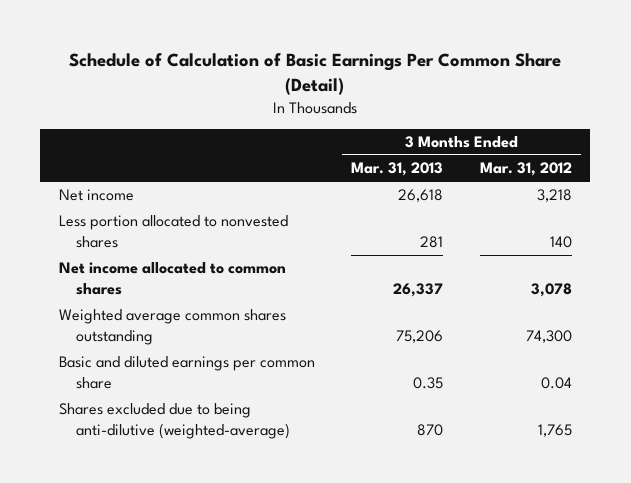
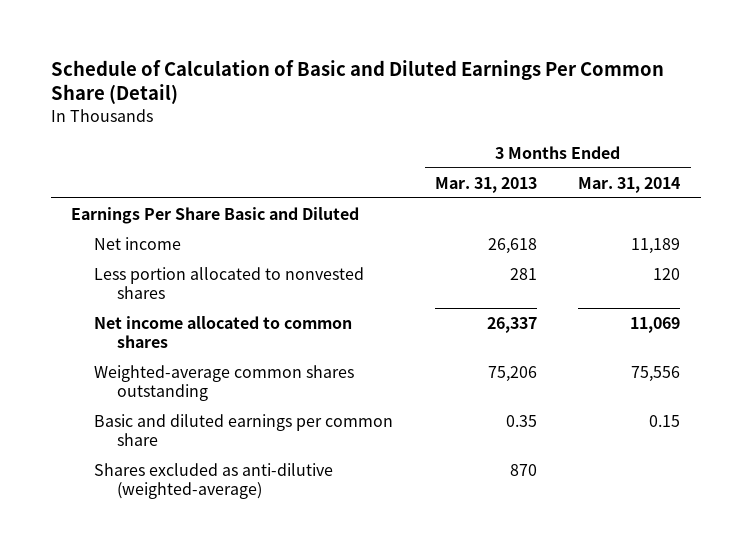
[69,52,562,95] Schedule of Calculation of Basic Earnings Per Common Share (Detail) -> [50,59,664,105] Schedule of Calculation of Basic and Diluted Earnings Per Common Share (Detail)
[480,162,573,177] Mar. 31, 2012 -> none
none -> [578,176,681,193] Mar. 31, 2014
none -> [71,206,360,224] Earnings Per Share Basic and Diluted
[58,309,286,345] Weighted average common shares outstanding -> [94,364,355,401] Weighted-average common shares outstanding
[58,403,291,439] Shares excluded due to being anti-dilutive (weighted-average) -> [94,462,334,499] Shares excluded as anti-dilutive (weighted-average)

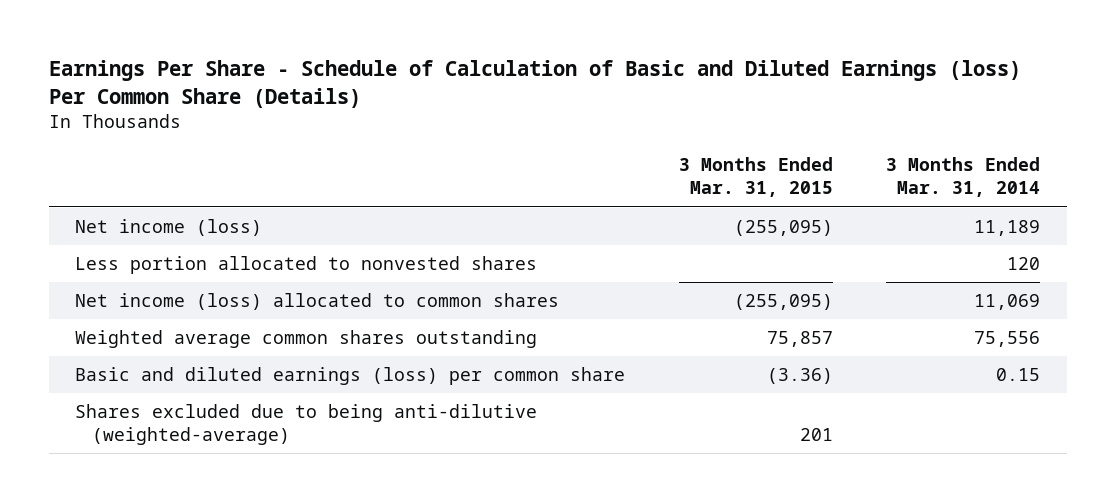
[50,59,664,105] Schedule of Calculation of Basic and Diluted Earnings Per Common Share (Detail) -> [48,60,1021,109] Earnings Per Share - Schedule of Calculation of Basic and Diluted Earnings (loss) Per Common Share (Details)
[434,176,537,193] Mar. 31, 2013 -> none
none -> [678,157,833,198] 3 Months Ended Mar. 31, 2015
[71,206,360,224] Earnings Per Share Basic and Diluted -> none
[94,236,182,250] Net income -> [75,219,263,237] Net income (loss)
[94,315,353,348] Net income allocated to common shares -> [75,293,560,311] Net income (loss) allocated to common shares
[94,364,355,401] Weighted-average common shares outstanding -> [75,330,538,349] Weighted average common shares outstanding
[94,413,394,446] Basic and diluted earnings per common share -> [75,367,626,386] Basic and diluted earnings (loss) per common share
[94,462,334,499] Shares excluded as anti-dilutive (weighted-average) -> [75,404,538,446] Shares excluded due to being anti-dilutive (weighted-average)

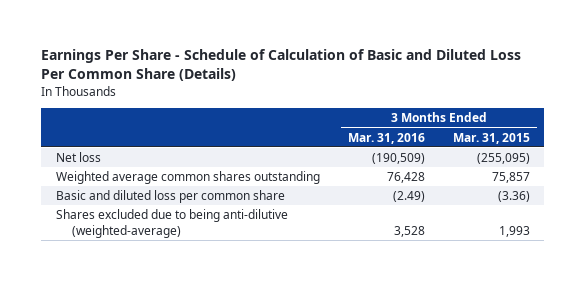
[48,60,1021,109] Earnings Per Share - Schedule of Calculation of Basic and Diluted Earnings (loss) Per Common Share (Details) -> [41,49,522,82] Earnings Per Share - Schedule of Calculation of Basic and Diluted Loss Per Common Share (Details)
[886,157,1041,198] 3 Months Ended Mar. 31, 2014 -> none
none -> [347,132,425,144] Mar. 31, 2016
[75,256,538,275] Less portion allocated to nonvested shares -> none
[75,293,560,311] Net income (loss) allocated to common shares -> none
[75,219,263,237] Net income (loss) -> [55,152,101,163] Net loss
[75,367,626,386] Basic and diluted earnings (loss) per common share -> [55,190,285,204] Basic and diluted loss per common share
[799,428,833,442] 201 -> [498,225,530,237] 1,993

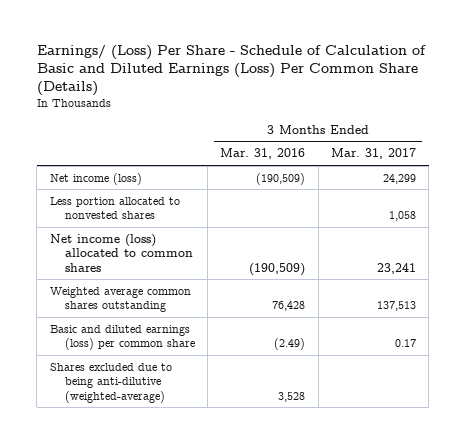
[41,49,522,82] Earnings Per Share - Schedule of Calculation of Basic and Diluted Loss Per Common Share (Details) -> [36,44,426,97] Earnings/ (Loss) Per Share - Schedule of Calculation of Basic and Diluted Earnings (Loss) Per Common Share (Details)
[452,132,530,144] Mar. 31, 2015 -> none
none -> [331,148,417,160] Mar. 31, 2017
[55,152,101,163] Net loss -> [49,172,142,185] Net income (loss)
none -> [49,196,180,220] Less portion allocated to nonvested shares
none -> [49,233,193,272] Net income (loss) allocated to common shares
[55,190,285,204] Basic and diluted loss per common share -> [49,324,195,351] Basic and diluted earnings (loss) per common share

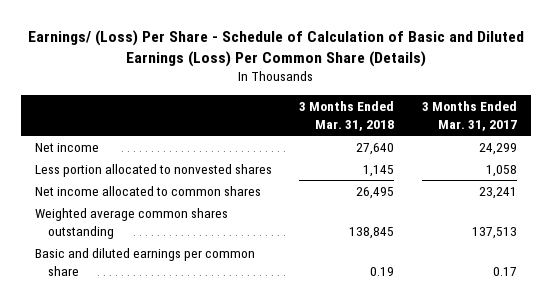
[220,148,306,160] Mar. 31, 2016 -> none
none -> [299,101,395,131] 3 Months Ended Mar. 31, 2018
[49,172,142,185] Net income (loss) -> [34,143,99,153] Net income
[49,233,193,272] Net income (loss) allocated to common shares -> [34,186,261,197] Net income allocated to common shares
[49,362,172,403] Shares excluded due to being anti-dilutive (weighted-average) -> none
[49,324,195,351] Basic and diluted earnings (loss) per common share -> [34,248,255,276] Basic and diluted earnings per common share

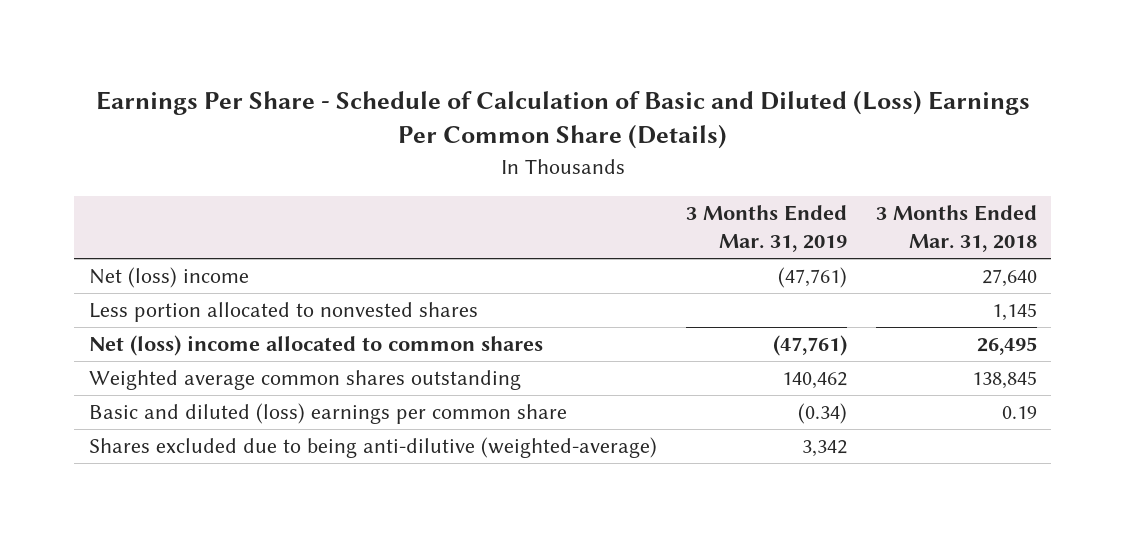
[27,30,524,68] Earnings/ (Loss) Per Share - Schedule of Calculation of Basic and Diluted Earnings (Loss) Per Common Share (Details) -> [95,89,1030,150] Earnings Per Share - Schedule of Calculation of Basic and Diluted (Loss) Earnings Per Common Share (Details)
[421,101,517,131] 3 Months Ended Mar. 31, 2017 -> none
none -> [685,204,847,253] 3 Months Ended Mar. 31, 2019
[34,143,99,153] Net income -> [88,267,249,289] Net (loss) income
[34,186,261,197] Net income allocated to common shares -> [88,335,543,357] Net (loss) income allocated to common shares
[34,248,255,276] Basic and diluted earnings per common share -> [88,403,567,425] Basic and diluted (loss) earnings per common share
none -> [88,437,657,459] Shares excluded due to being anti-dilutive (weighted-average)

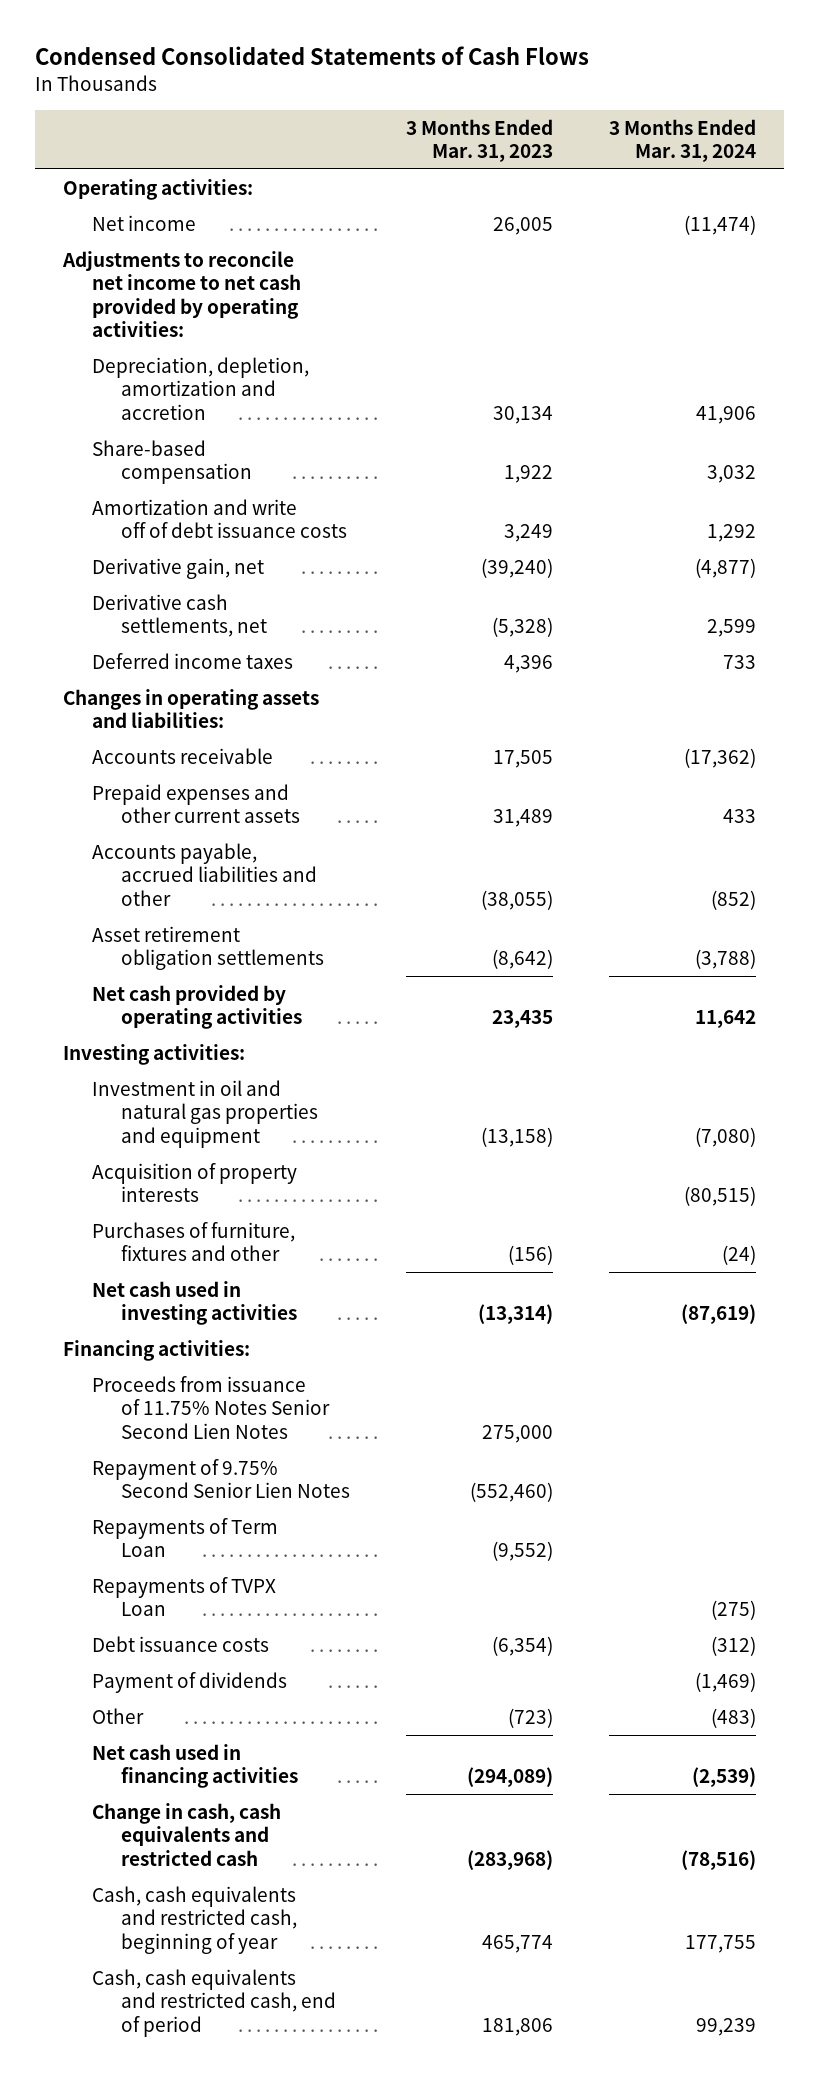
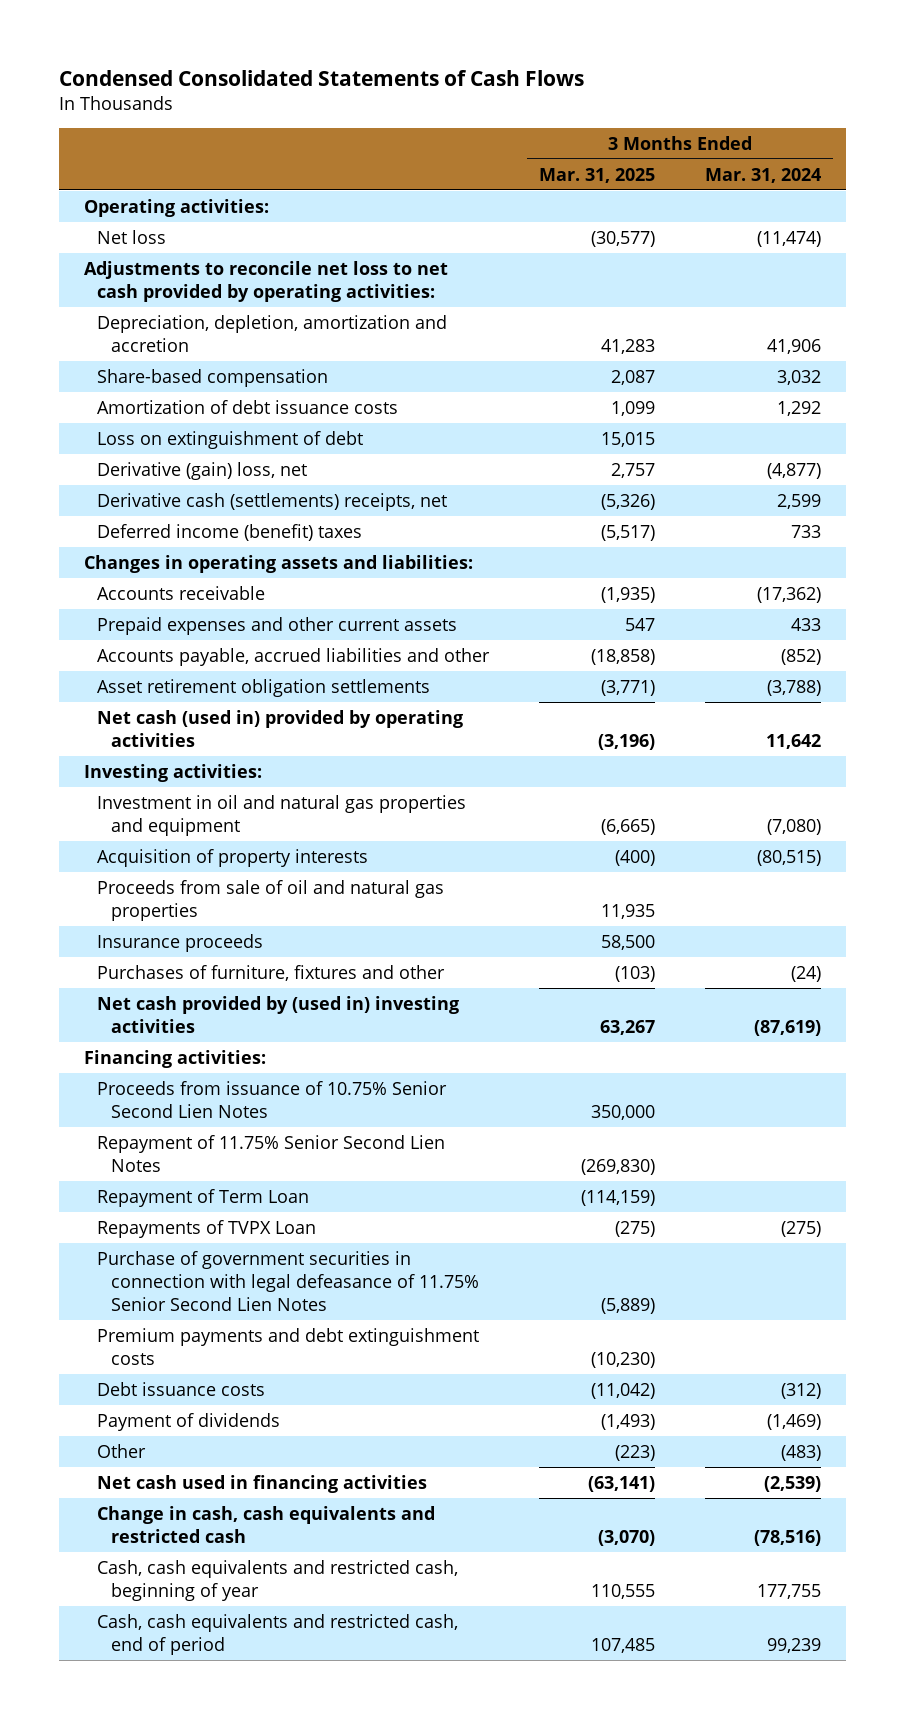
[405,118,553,162] 3 Months Ended Mar. 31, 2023 -> none
none -> [539,167,656,183] Mar. 31, 2025
[91,214,196,231] Net income -> [97,229,167,244] Net loss
[62,250,301,337] Adjustments to reconcile net income to net cash provided by operating activities: -> [83,260,448,302] Adjustments to reconcile net loss to net cash provided by operating activities:
[91,498,347,539] Amortization and write off of debt issuance costs -> [97,399,399,414] Amortization of debt issuance costs
none -> [97,430,364,449] Loss on extinguishment of debt
[91,557,264,579] Derivative gain, net -> [97,461,308,480] Derivative (gain) loss, net
[91,593,267,638] Derivative cash settlements, net -> [97,492,448,511] Derivative cash (settlements) receipts, net
[91,652,293,669] Deferred income taxes -> [97,523,363,541] Deferred income (benefit) taxes
[91,984,302,1030] Net cash provided by operating activities -> [97,709,464,747] Net cash (used in) provided by operating activities
none -> [97,879,445,921] Proceeds from sale of oil and natural gas properties
none -> [97,933,264,952] Insurance proceeds
[91,1280,297,1326] Net cash used in investing activities -> [97,995,460,1033] Net cash provided by (used in) investing activities
[91,1375,330,1439] Proceeds from issuance of 11.75% Notes Senior Second Lien Notes -> [97,1080,448,1118] Proceeds from issuance of 10.75% Senior Second Lien Notes
[91,1458,350,1499] Repayment of 9.75% Second Senior Lien Notes -> [97,1134,446,1172] Repayment of 11.75% Senior Second Lien Notes
[91,1517,278,1558] Repayments of Term Loan -> [97,1188,310,1207] Repayment of Term Loan
none -> [97,1250,479,1311] Purchase of government securities in connection with legal defeasance of 11.75% Senior Second Lien Notes
none -> [97,1327,480,1365] Premium payments and debt extinguishment costs

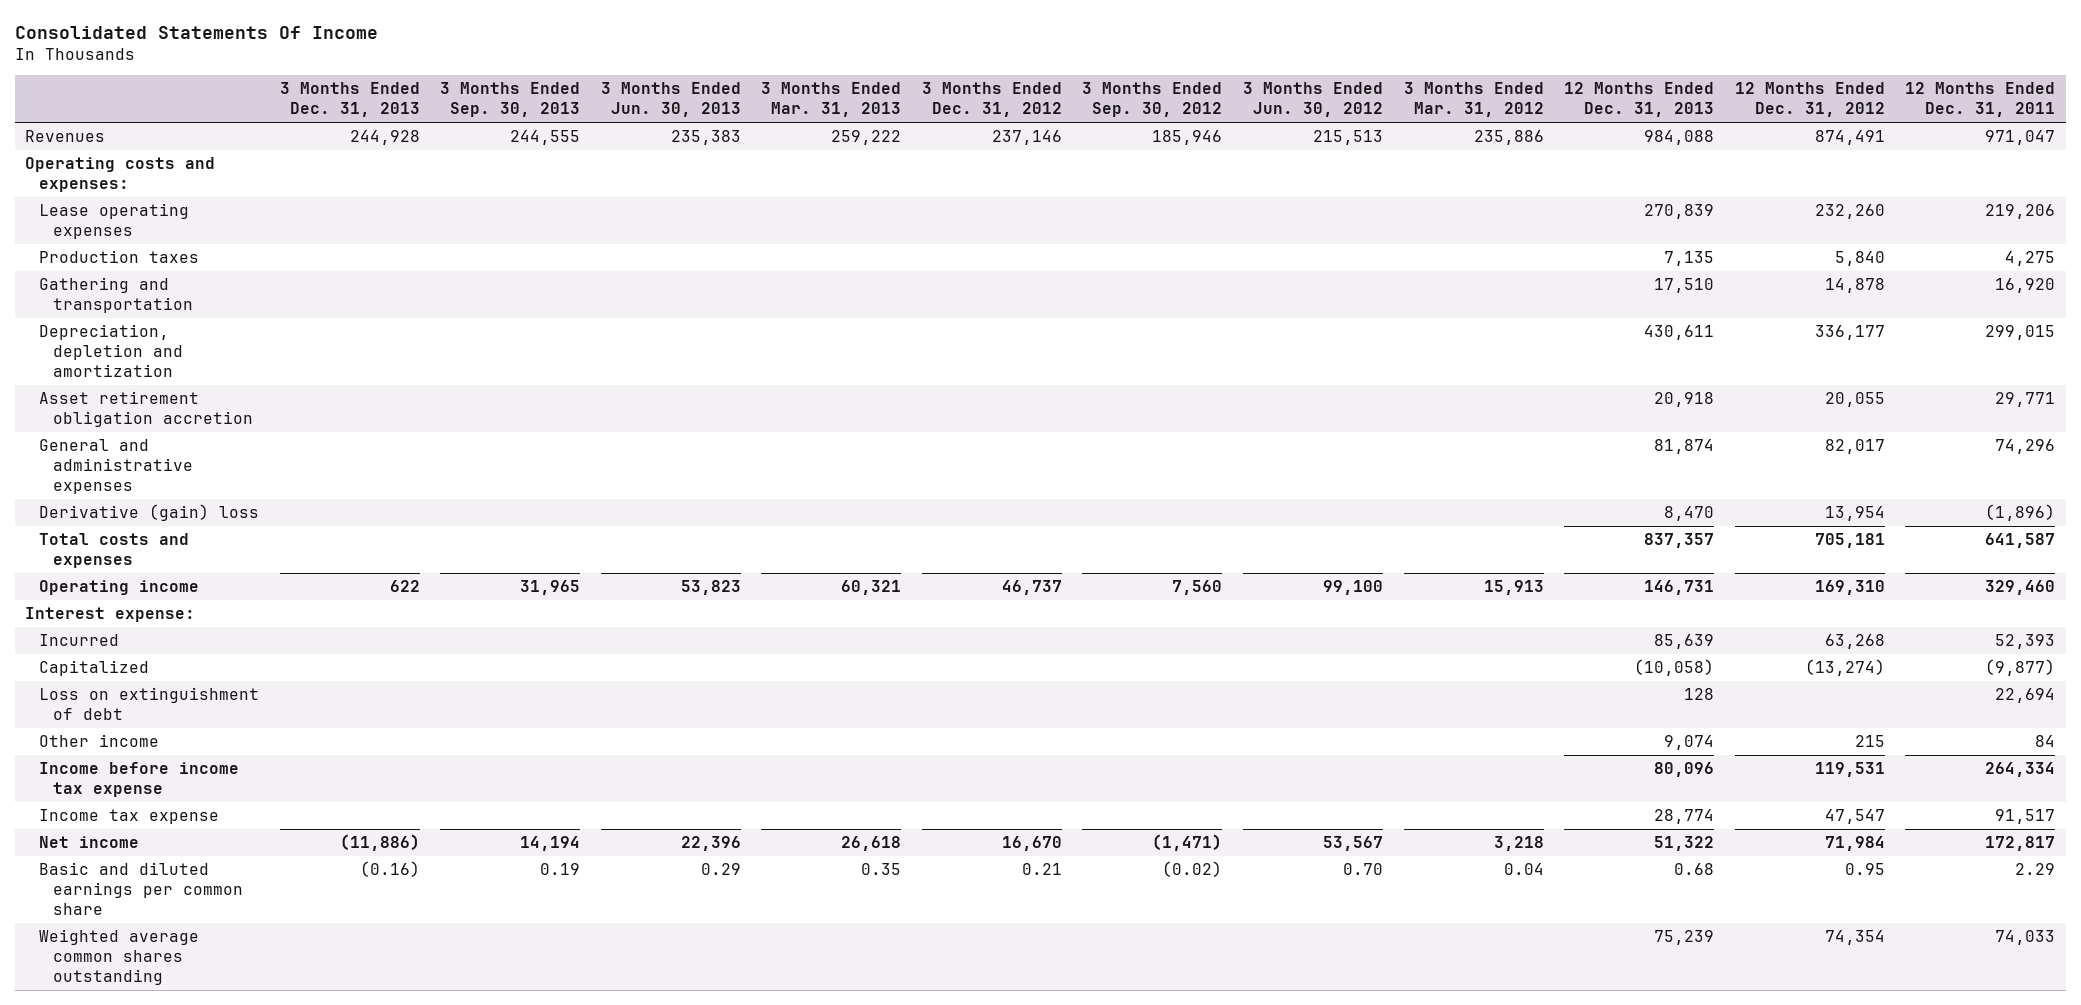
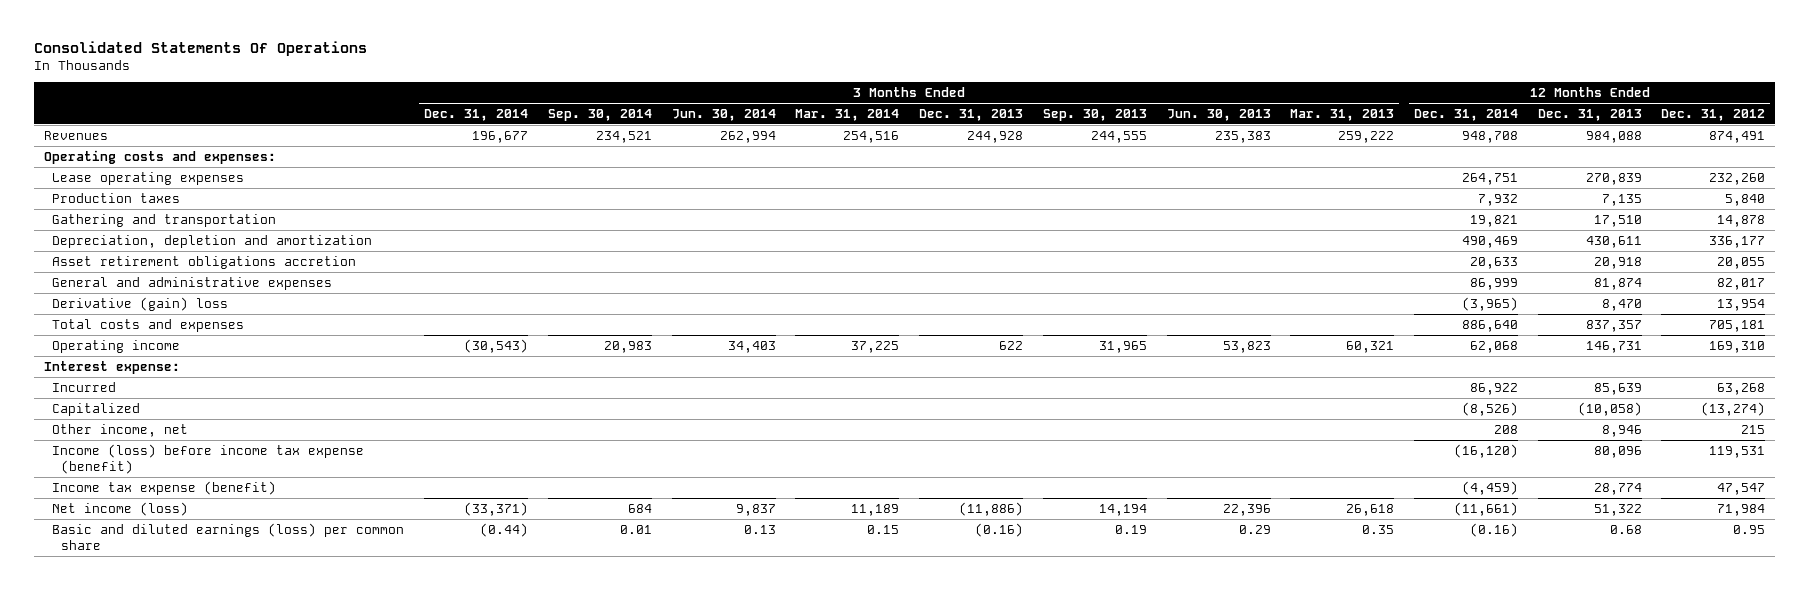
[15,25,379,39] Consolidated Statements Of Income -> [33,41,367,57] Consolidated Statements Of Operations
[921,82,1062,118] 3 Months Ended Dec. 31, 2012 -> none
[1082,82,1223,118] 3 Months Ended Sep. 30, 2012 -> none
[1242,82,1383,118] 3 Months Ended Jun. 30, 2012 -> none
[1403,82,1544,118] 3 Months Ended Mar. 31, 2012 -> none
[1905,82,2056,118] 12 Months Ended Dec. 31, 2011 -> none
none -> [424,108,529,121] Dec. 31, 2014
none -> [547,108,652,121] Sep. 30, 2014
none -> [671,108,776,121] Jun. 30, 2014
none -> [795,108,900,121] Mar. 31, 2014
none -> [1414,108,1519,121] Dec. 31, 2014
[38,391,253,428] Asset retirement obligation accretion -> [52,255,357,269] Asset retirement obligations accretion
[38,687,259,721] Loss on extinguishment of debt -> none
[38,929,199,986] Weighted average common shares outstanding -> none
[38,734,159,748] Other income -> [52,423,189,437] Other income, net
[1664,735,1715,751] 9,074 -> [1601,424,1642,437] 8,946
[38,762,239,798] Income before income tax expense -> [52,443,365,474] Income (loss) before income tax expense (benefit)
[38,809,219,825] Income tax expense -> [52,480,277,495] Income tax expense (benefit)
[38,836,139,849] Net income -> [52,501,189,516] Net income (loss)
[38,862,243,916] Basic and diluted earnings per common share -> [52,522,405,550] Basic and diluted earnings (loss) per common share

